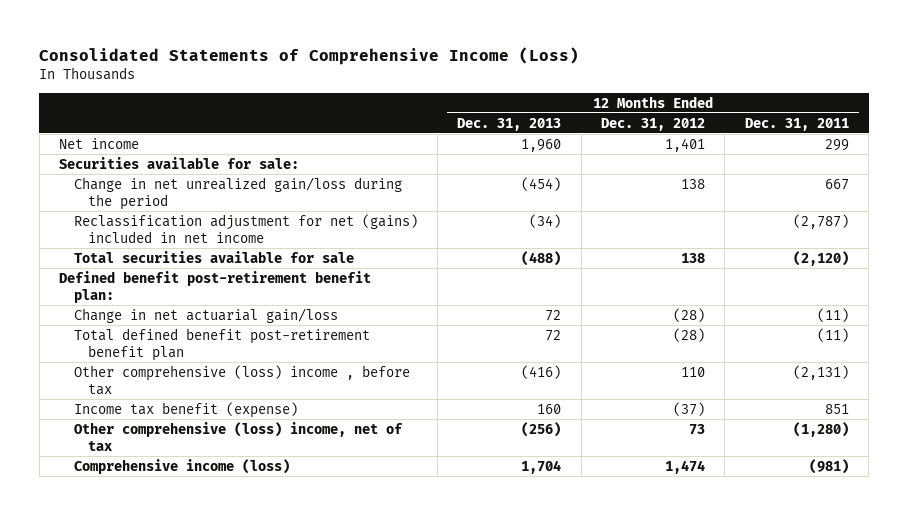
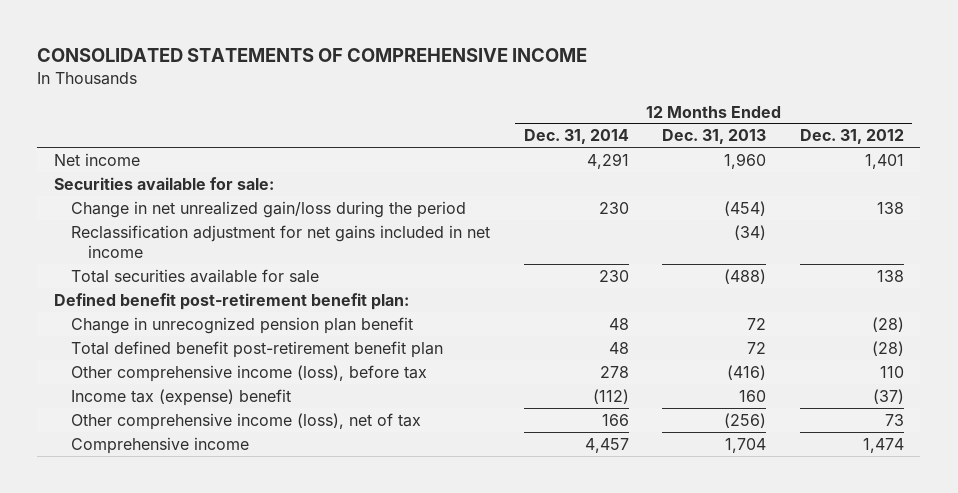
[39,46,580,65] Consolidated Statements of Comprehensive Income (Loss) -> [37,48,588,63] CONSOLIDATED STATEMENTS OF COMPREHENSIVE INCOME
[744,117,849,131] Dec. 31, 2011 -> none
none -> [523,129,629,145] Dec. 31, 2014
[73,213,418,243] Reclassification adjustment for net (gains) included in net income -> [71,224,491,258] Reclassification adjustment for net gains included in net income
[73,307,338,323] Change in net actuarial gain/loss -> [71,316,414,334] Change in unrecognized pension plan benefit
[73,364,410,395] Other comprehensive (loss) income , before tax -> [71,364,428,382] Other comprehensive income (loss), before tax
[73,401,298,418] Income tax benefit (expense) -> [71,388,292,406] Income tax (expense) benefit
[73,421,403,451] Other comprehensive (loss) income, net of tax -> [71,412,422,430] Other comprehensive income (loss), net of tax
[73,458,290,474] Comprehensive income (loss) -> [71,436,250,454] Comprehensive income

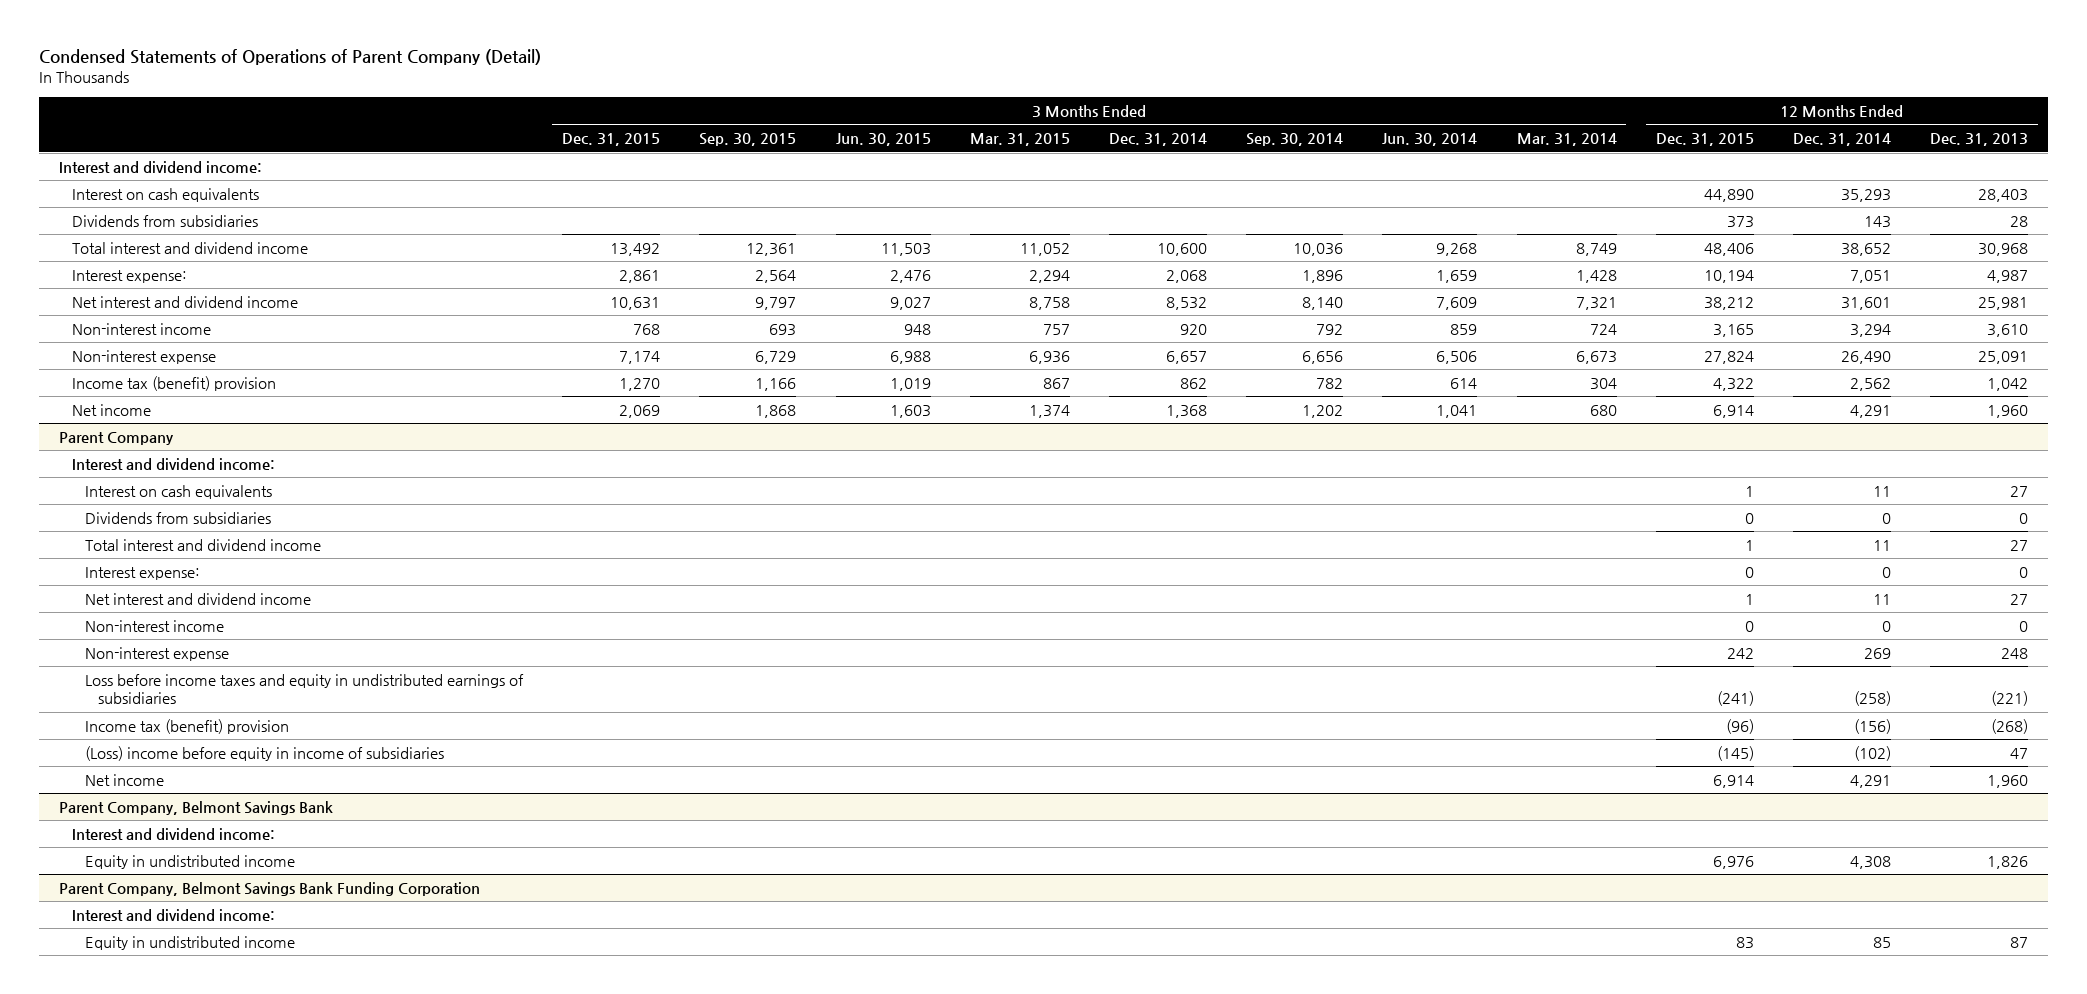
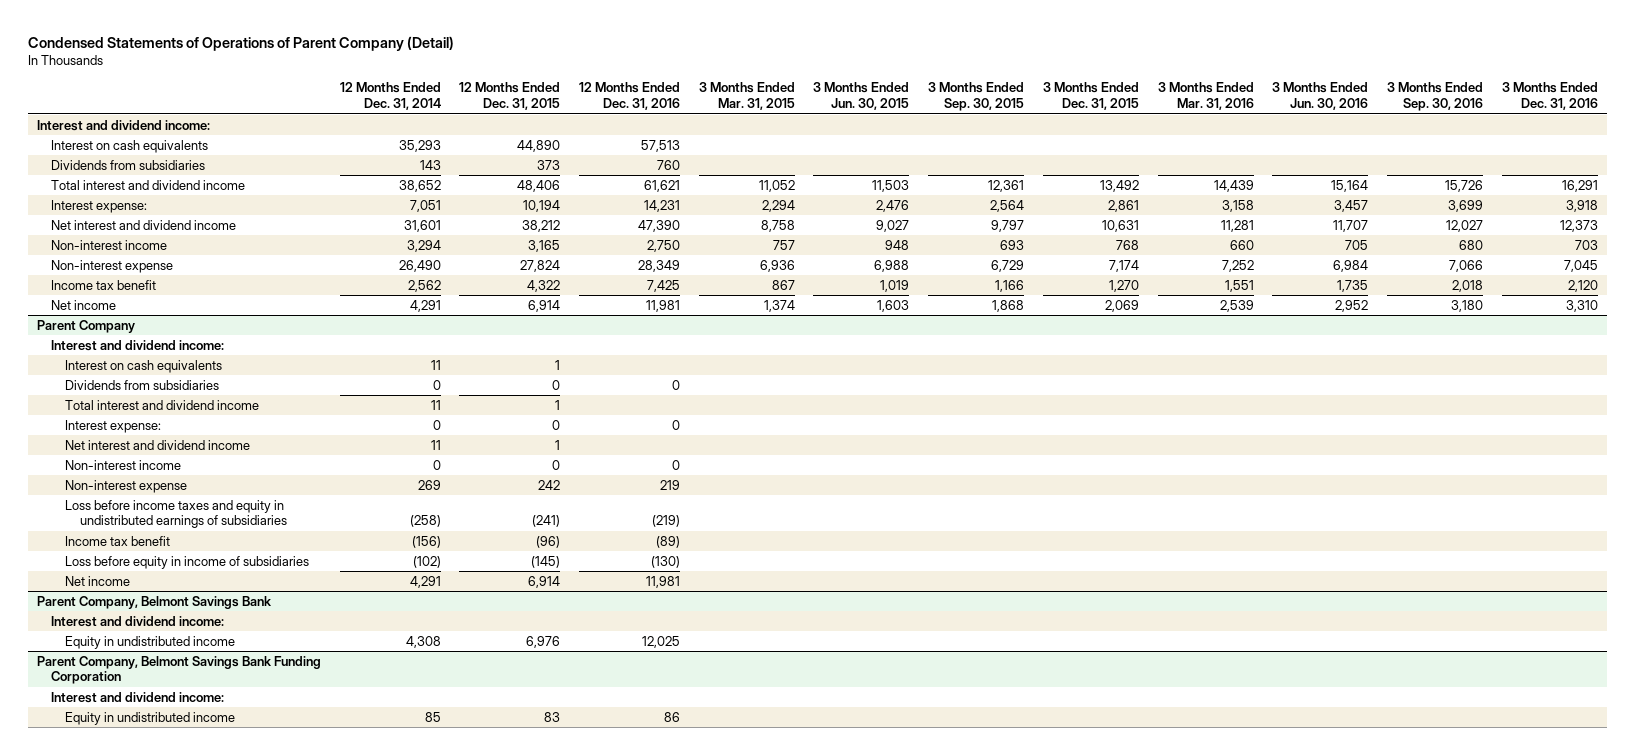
[1108,133,1207,147] Dec. 31, 2014 -> none
[1246,133,1344,147] Sep. 30, 2014 -> none
[1382,133,1478,147] Jun. 30, 2014 -> none
[1516,133,1617,147] Mar. 31, 2014 -> none
[1930,133,2029,147] Dec. 31, 2013 -> none
none -> [579,82,681,111] 12 Months Ended Dec. 31, 2016
none -> [1157,82,1254,111] 3 Months Ended Mar. 31, 2016
none -> [1272,82,1369,111] 3 Months Ended Jun. 30, 2016
none -> [1386,82,1483,112] 3 Months Ended Sep. 30, 2016
none -> [1501,82,1598,111] 3 Months Ended Dec. 31, 2016
[71,375,276,391] Income tax (benefit) provision -> [51,279,157,290] Income tax benefit
[85,718,290,734] Income tax (benefit) provision -> [65,535,171,546] Income tax benefit
[85,745,445,761] (Loss) income before equity in income of subsidiaries -> [65,555,310,569] Loss before equity in income of subsidiaries

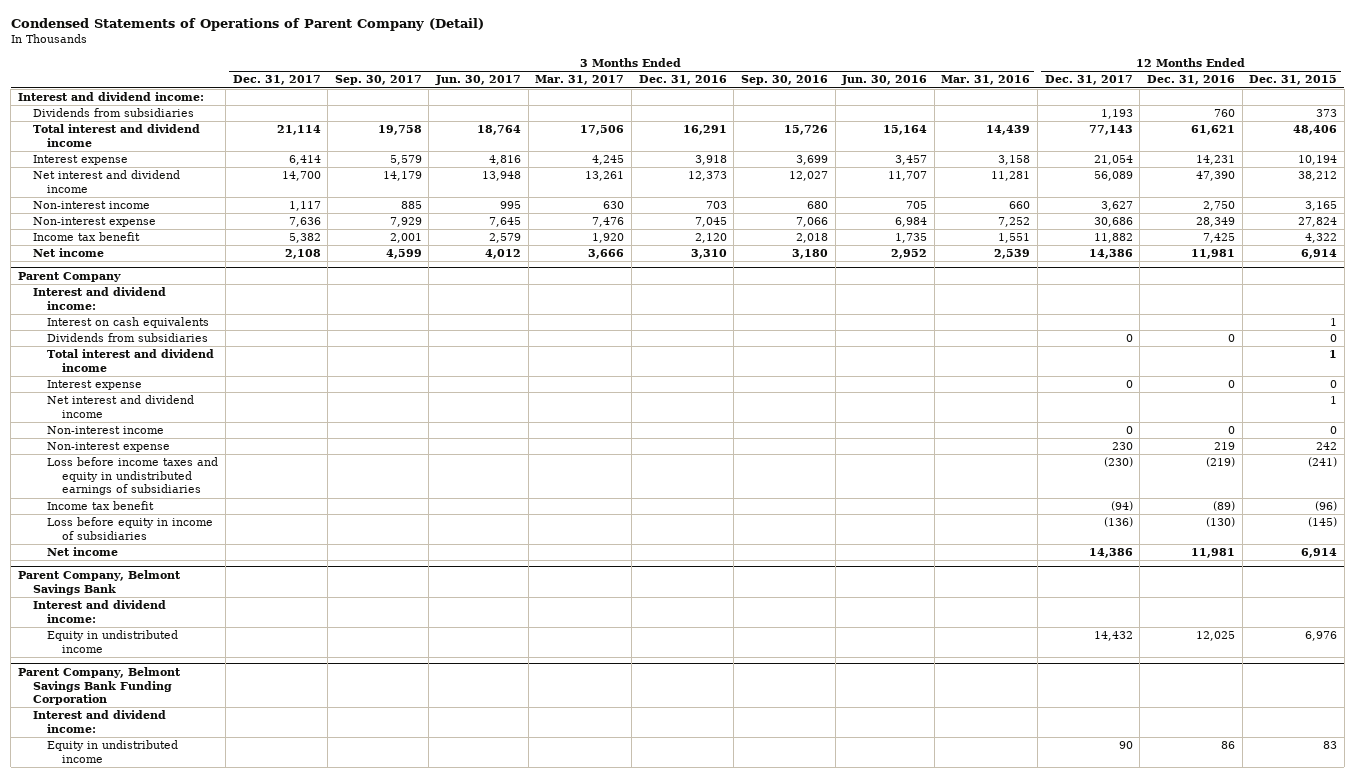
[339,82,441,111] 12 Months Ended Dec. 31, 2014 -> none
[698,82,795,111] 3 Months Ended Mar. 31, 2015 -> none
[813,82,910,111] 3 Months Ended Jun. 30, 2015 -> none
[928,82,1025,112] 3 Months Ended Sep. 30, 2015 -> none
[1042,82,1139,111] 3 Months Ended Dec. 31, 2015 -> none
none -> [232,75,321,86] Dec. 31, 2017
none -> [334,75,422,86] Sep. 30, 2017
none -> [435,75,522,86] Jun. 30, 2017
none -> [535,75,625,86] Mar. 31, 2017
none -> [1044,75,1133,86] Dec. 31, 2017
[51,139,209,153] Interest on cash equivalents -> none
[51,199,148,213] Interest expense: -> [32,155,128,166] Interest expense
[65,419,162,433] Interest expense: -> [47,380,143,391] Interest expense

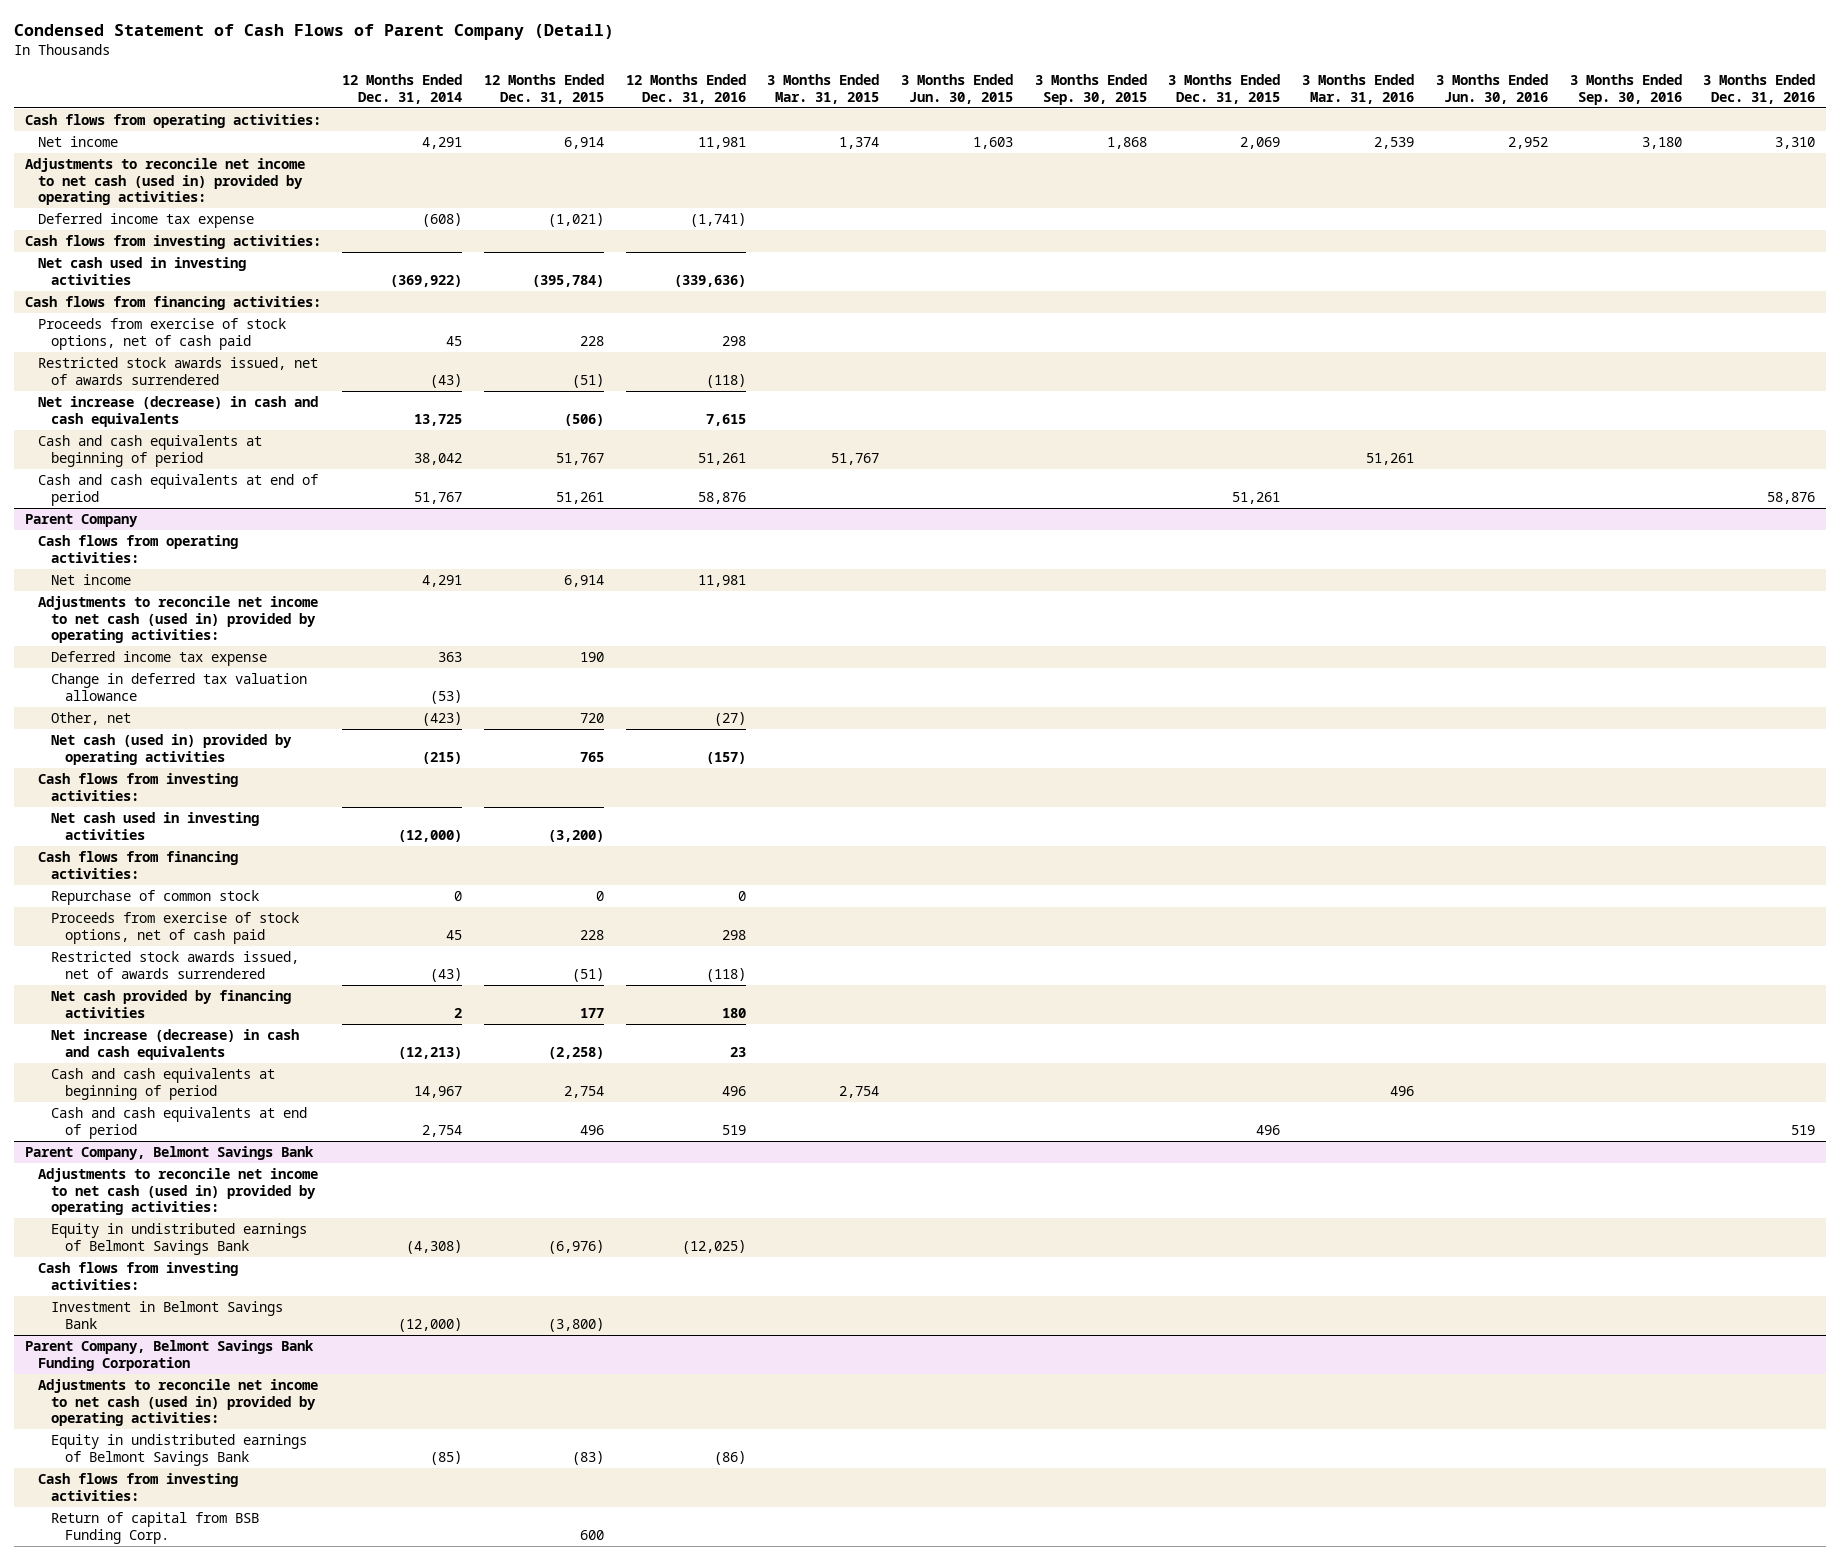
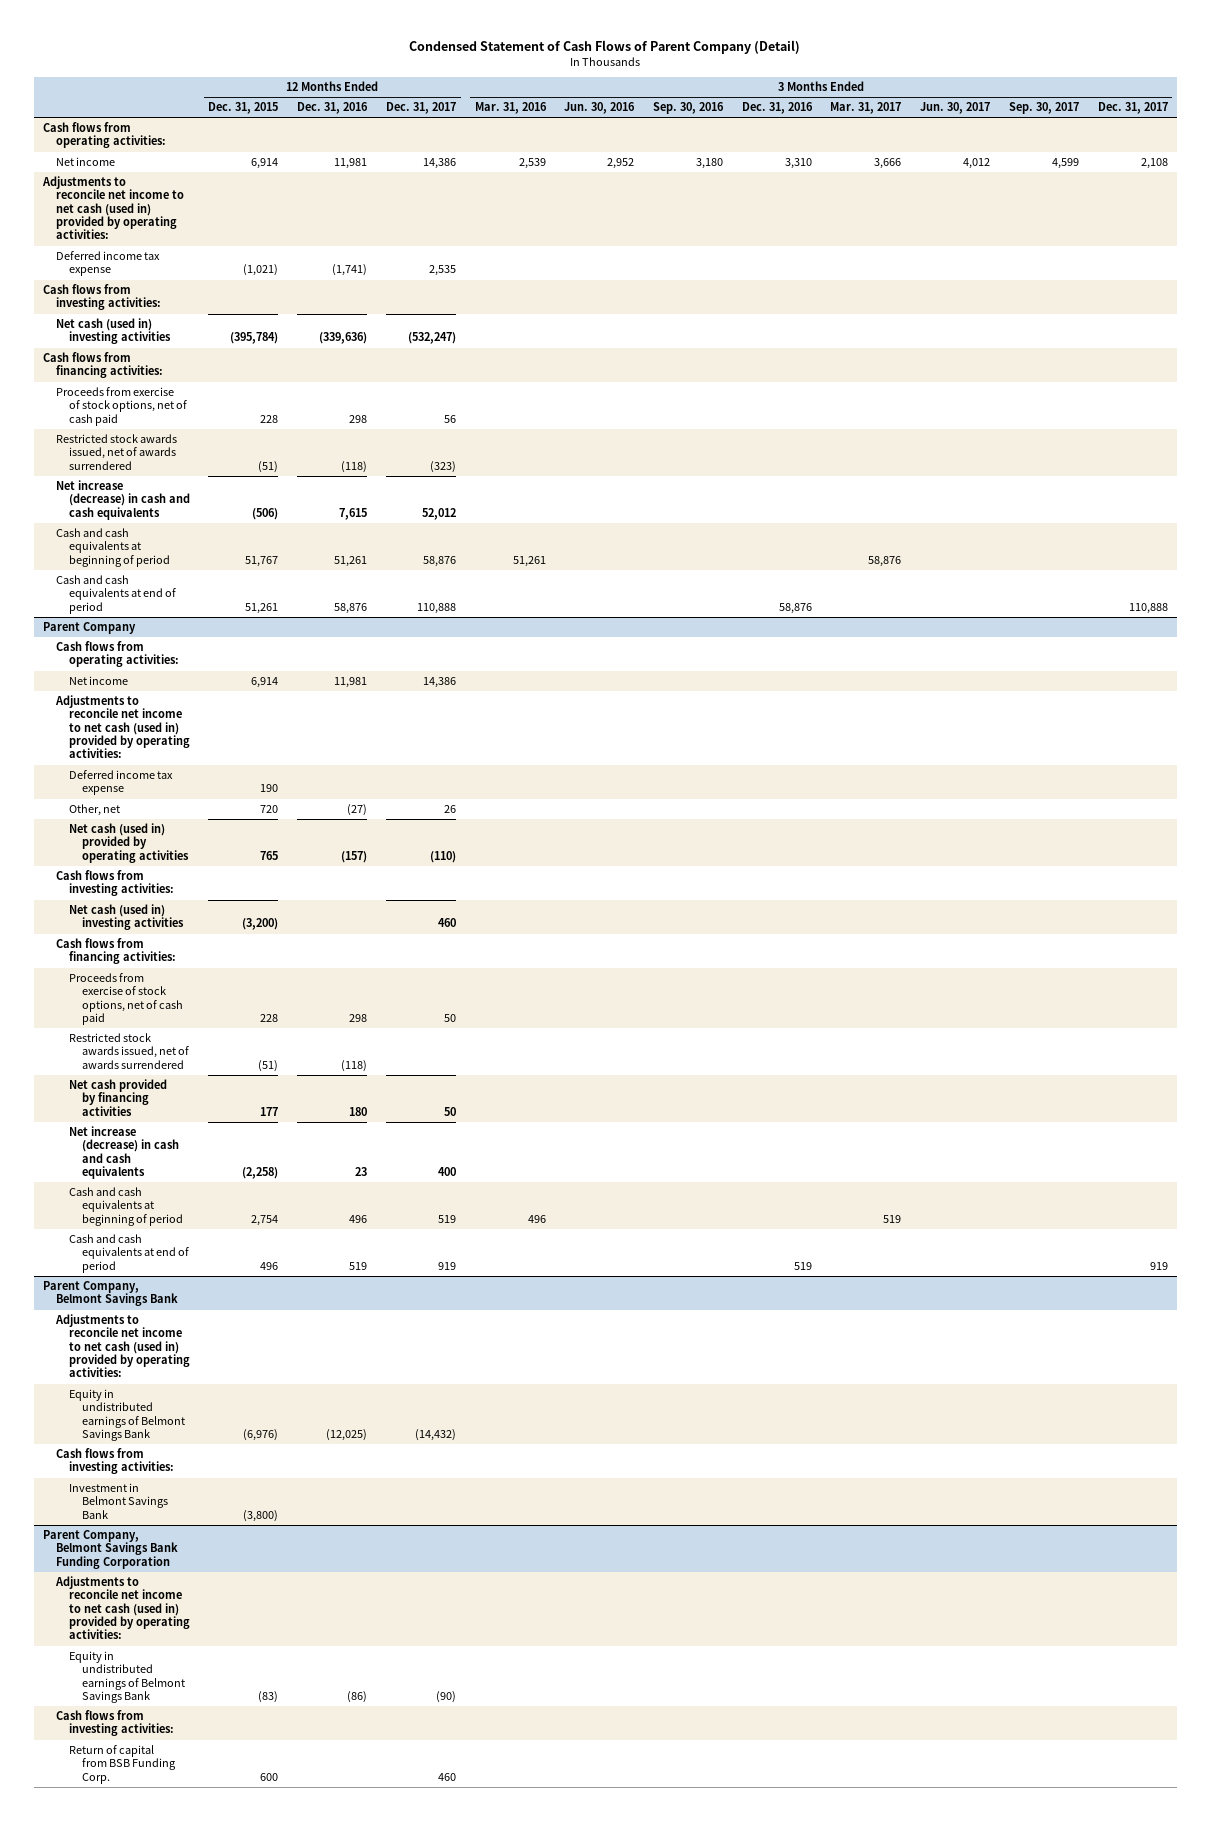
[342,74,463,104] 12 Months Ended Dec. 31, 2014 -> none
[767,74,880,104] 3 Months Ended Mar. 31, 2015 -> none
[901,74,1014,104] 3 Months Ended Jun. 30, 2015 -> none
[1034,74,1147,105] 3 Months Ended Sep. 30, 2015 -> none
[1168,74,1281,104] 3 Months Ended Dec. 31, 2015 -> none
none -> [385,102,456,115] Dec. 31, 2017
none -> [830,102,902,115] Mar. 31, 2017
none -> [920,102,991,115] Jun. 30, 2017
none -> [1008,102,1079,115] Sep. 30, 2017
none -> [1097,102,1168,115] Dec. 31, 2017
[38,257,247,285] Net cash used in investing activities -> [55,318,171,345] Net cash (used in) investing activities
[51,673,308,701] Change in deferred tax valuation allowance -> none
[51,812,260,840] Net cash used in investing activities -> [68,904,184,931] Net cash (used in) investing activities
[51,890,260,906] Repurchase of common stock -> none

